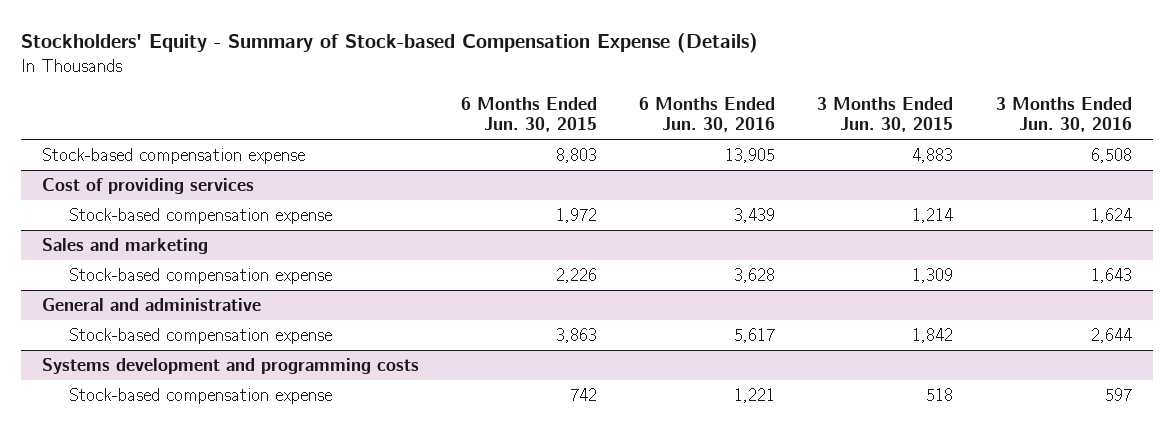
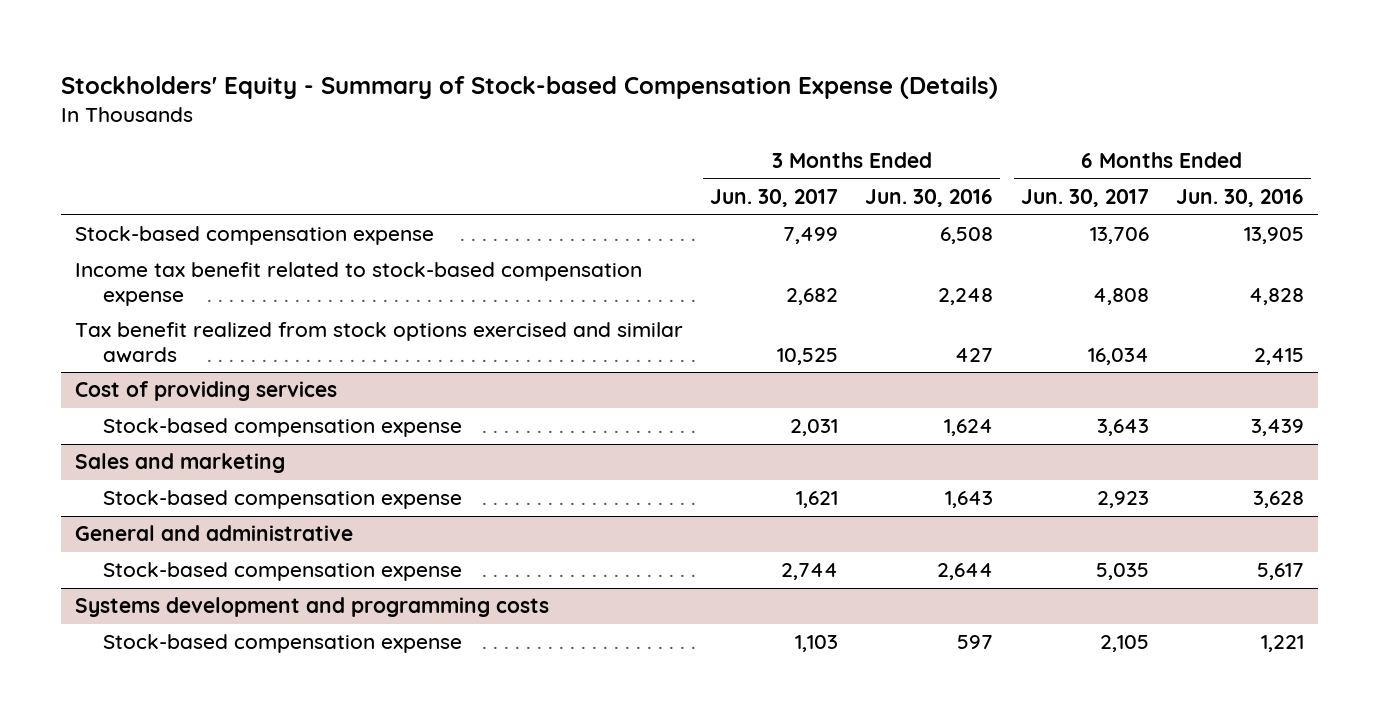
[461,97,598,133] 6 Months Ended Jun. 30, 2015 -> none
[817,97,954,133] 3 Months Ended Jun. 30, 2015 -> none
none -> [709,189,838,208] Jun. 30, 2017
none -> [1020,189,1149,208] Jun. 30, 2017
none -> [74,262,642,306] Income tax benefit related to stock-based compensation expense
none -> [74,322,683,363] Tax benefit realized from stock options exercised and similar awards

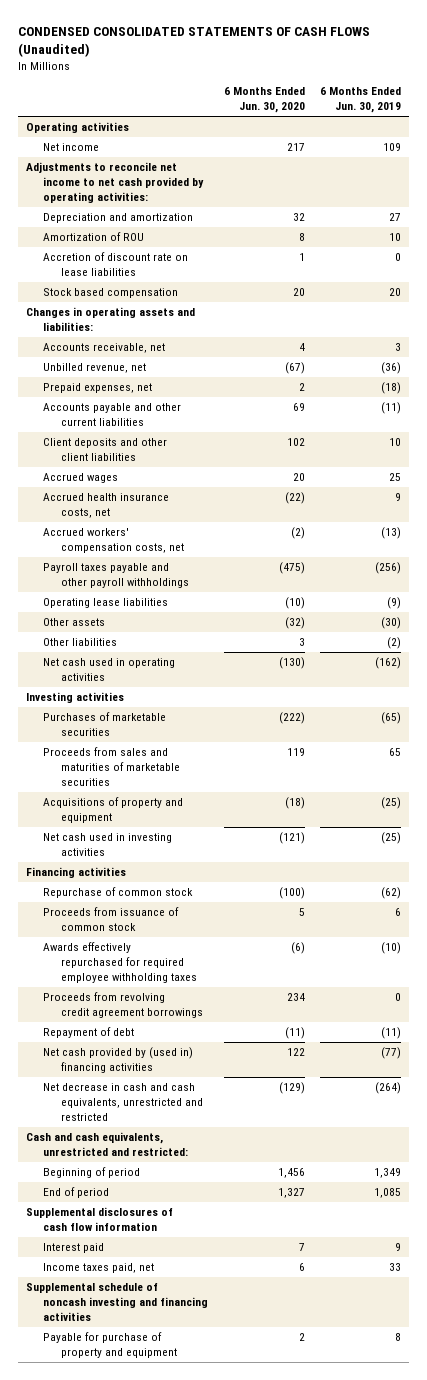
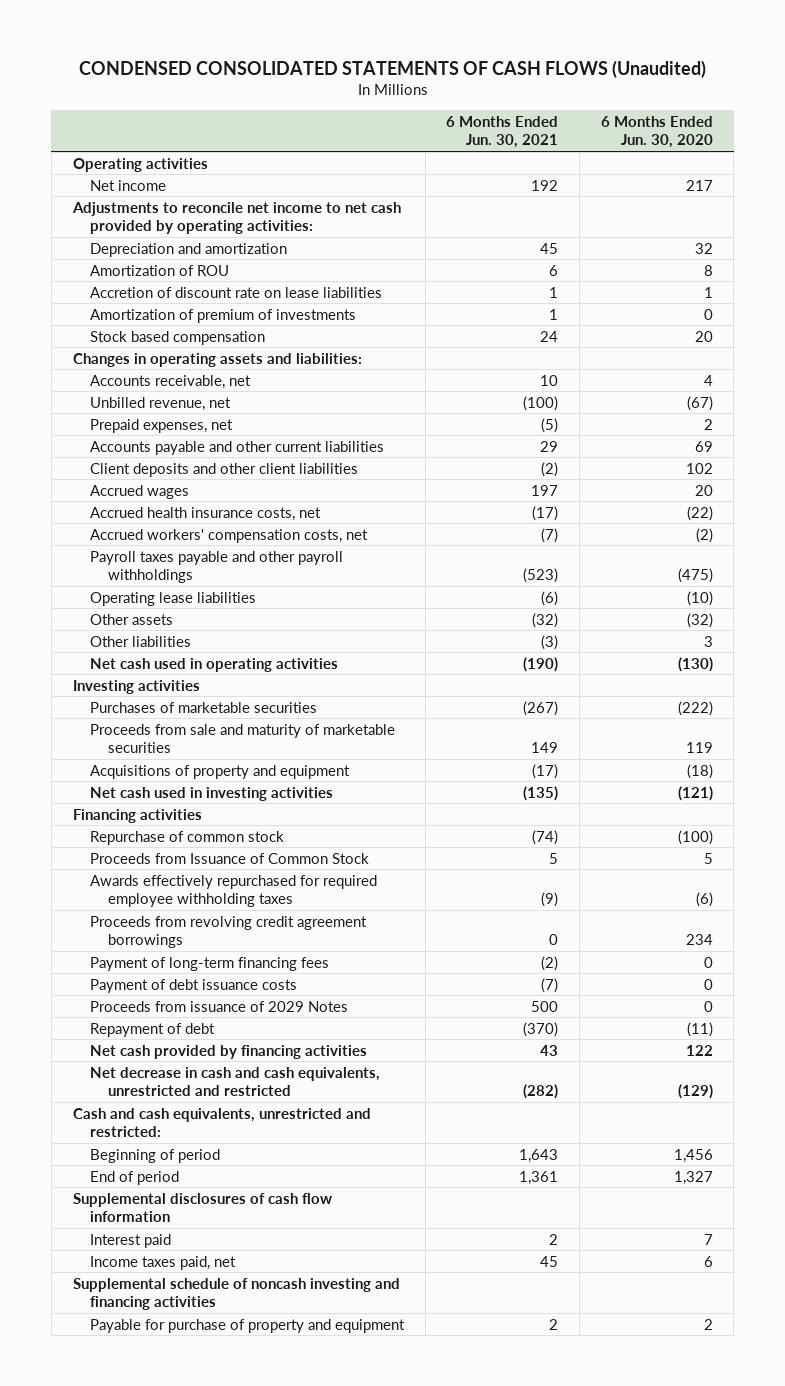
[320,87,402,114] 6 Months Ended Jun. 30, 2019 -> none
none -> [446,115,559,149] 6 Months Ended Jun. 30, 2021
none -> [90,308,357,323] Amortization of premium of investments
[43,747,180,786] Proceeds from sales and maturities of marketable securities -> [90,723,396,754] Proceeds from sale and maturity of marketable securities
[43,907,180,932] Proceeds from issuance of common stock -> [90,852,370,864] Proceeds from Issuance of Common Stock
none -> [90,956,330,971] Payment of long-term financing fees
none -> [90,978,298,993] Payment of debt issuance costs
none -> [90,1000,349,1012] Proceeds from issuance of 2029 Notes
[43,1047,194,1074] Net cash provided by (used in) financing activities -> [90,1044,368,1059] Net cash provided by financing activities

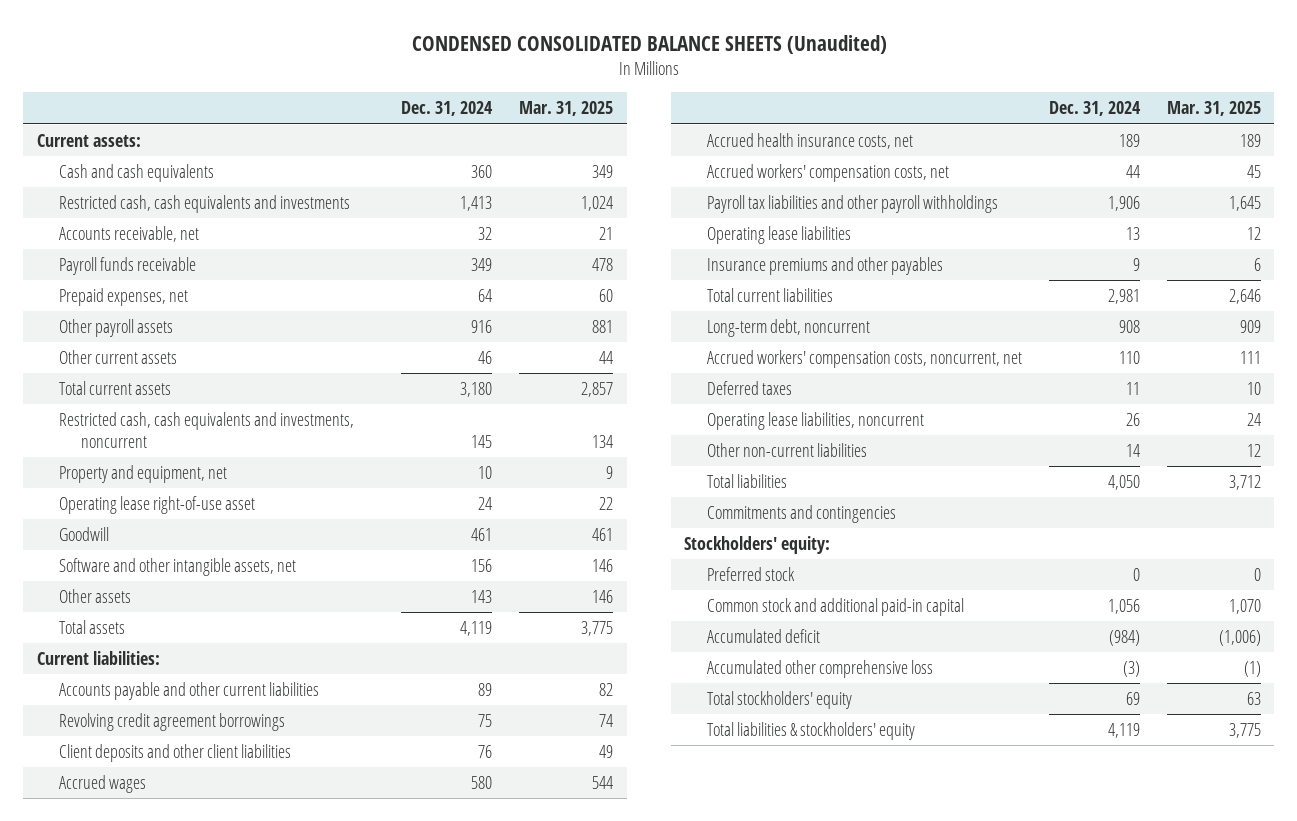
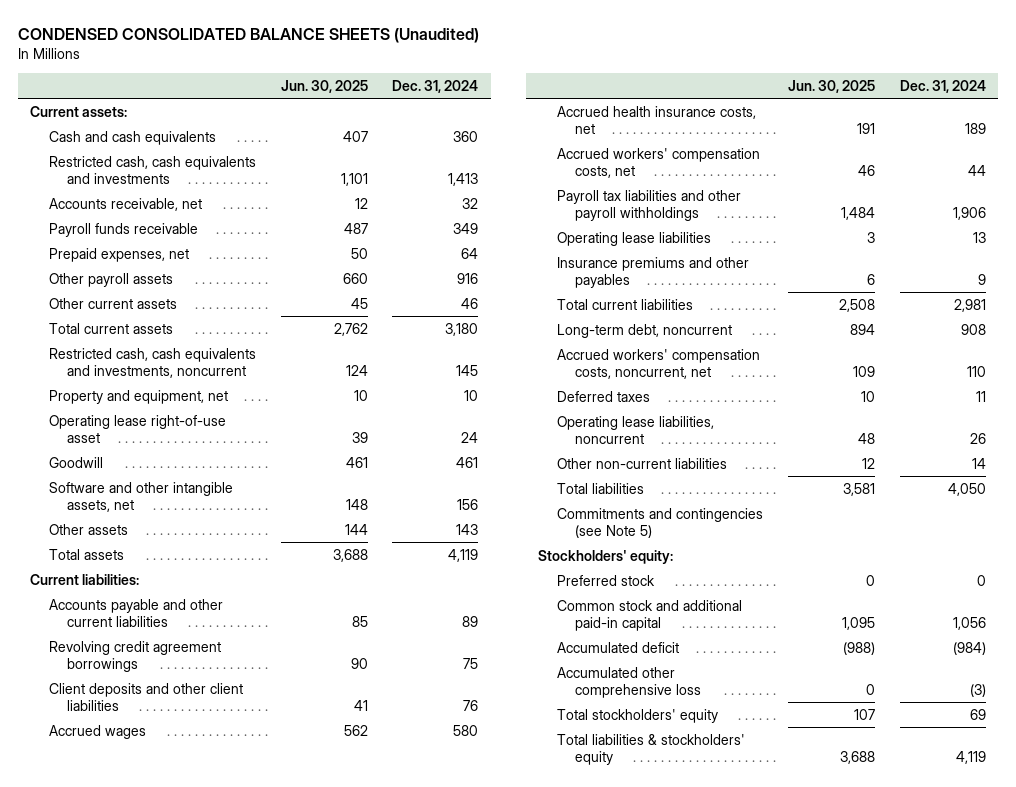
[519,101,614,117] Mar. 31, 2025 -> none
none -> [280,79,368,93] Jun. 30, 2025
[706,504,896,523] Commitments and contingencies -> [556,507,763,538] Commitments and contingencies (see Note 5)

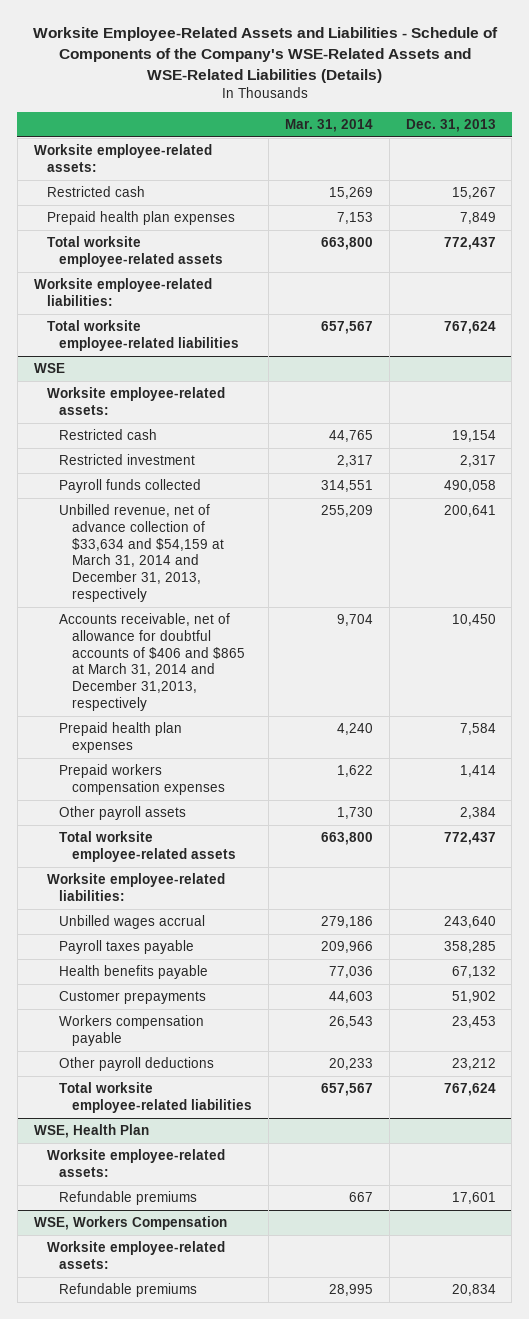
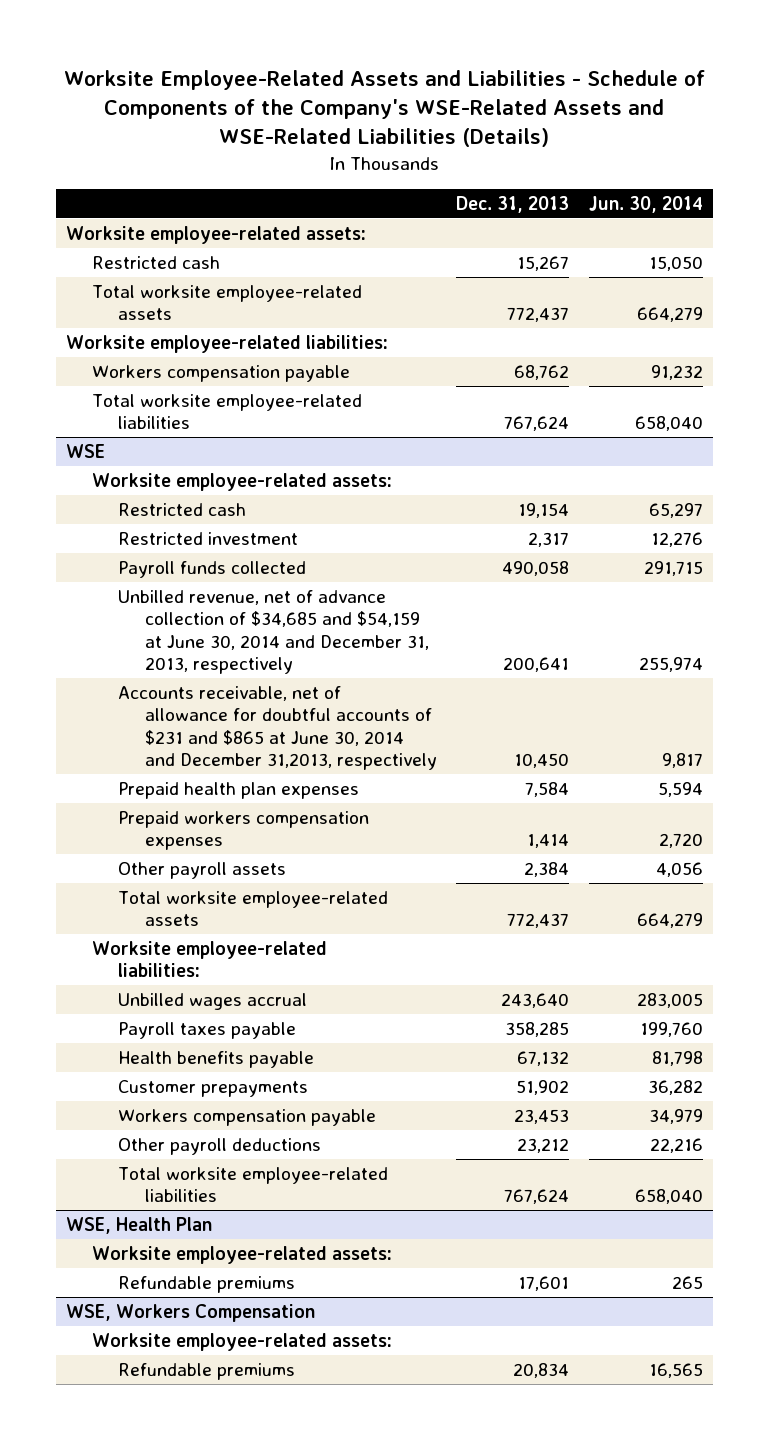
[284,118,373,132] Mar. 31, 2014 -> none
none -> [588,195,703,213] Jun. 30, 2014
[46,211,235,226] Prepaid health plan expenses -> none
none -> [92,364,351,382] Workers compensation payable
[59,504,225,602] Unbilled revenue, net of advance collection of $33,634 and $54,159 at March 31, 2014 and December 31, 2013, respectively -> [118,589,429,674] Unbilled revenue, net of advance collection of $34,685 and $54,159 at June 30, 2014 and December 31, 2013, respectively
[59,613,246,711] Accounts receivable, net of allowance for doubtful accounts of $406 and $865 at March 31, 2014 and December 31,2013, respectively -> [118,685,437,770] Accounts receivable, net of allowance for doubtful accounts of $231 and $865 at June 30, 2014 and December 31,2013, respectively

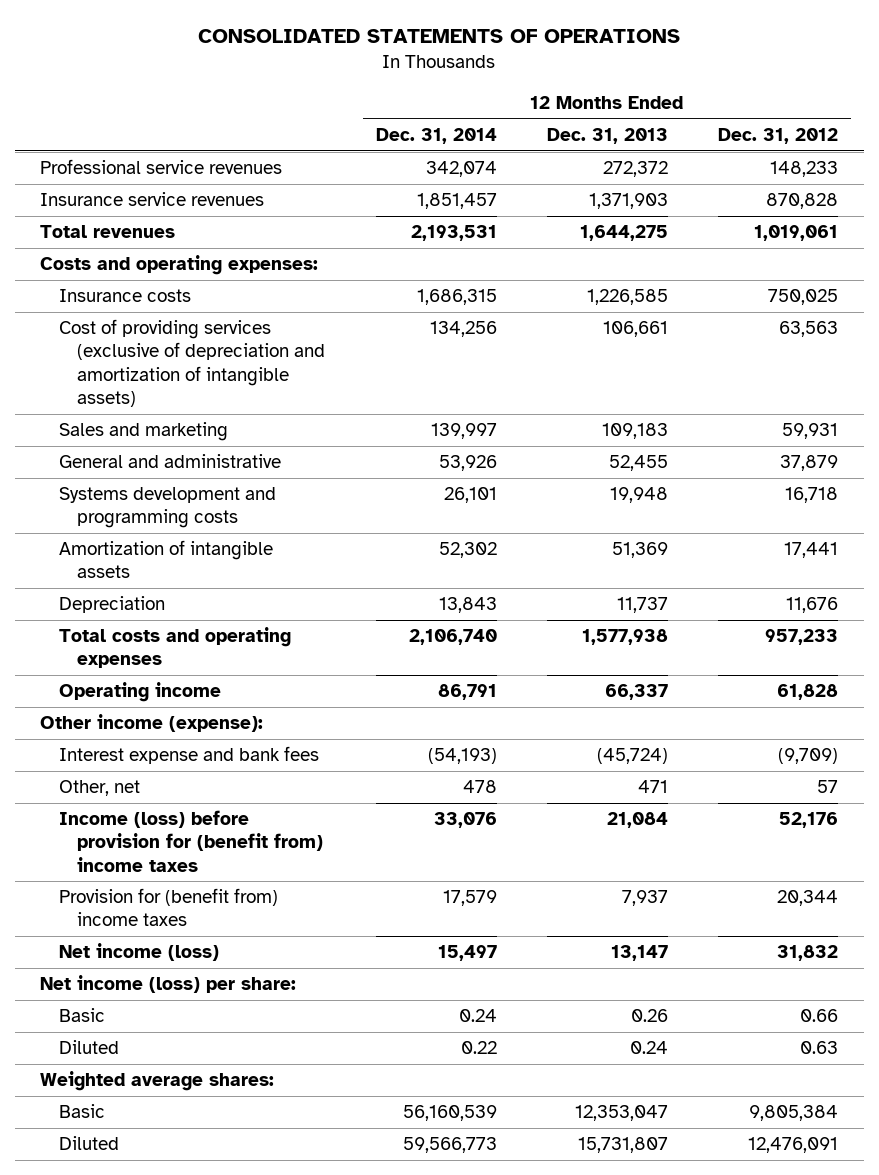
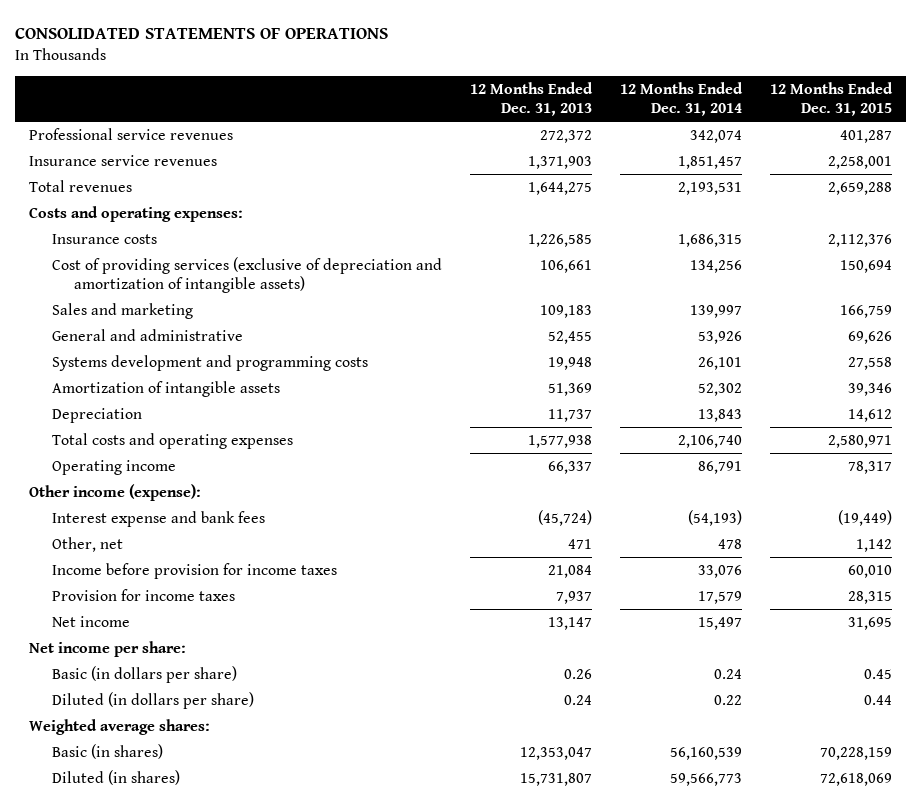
[718,127,839,144] Dec. 31, 2012 -> none
none -> [770,81,894,116] 12 Months Ended Dec. 31, 2015
[58,810,324,872] Income (loss) before provision for (benefit from) income taxes -> [51,562,337,579] Income before provision for income taxes
[58,888,278,927] Provision for (benefit from) income taxes -> [51,588,235,601] Provision for income taxes
[58,943,219,962] Net income (loss) -> [51,615,130,627] Net income
[40,975,297,994] Net income (loss) per share: -> [28,640,186,657] Net income per share:
[58,1008,105,1023] Basic -> [51,665,237,683] Basic (in dollars per share)
[58,1040,119,1055] Diluted -> [51,691,254,709] Diluted (in dollars per share)
[58,1104,105,1119] Basic -> [51,743,163,759] Basic (in shares)
[58,1136,119,1151] Diluted -> [51,769,180,785] Diluted (in shares)

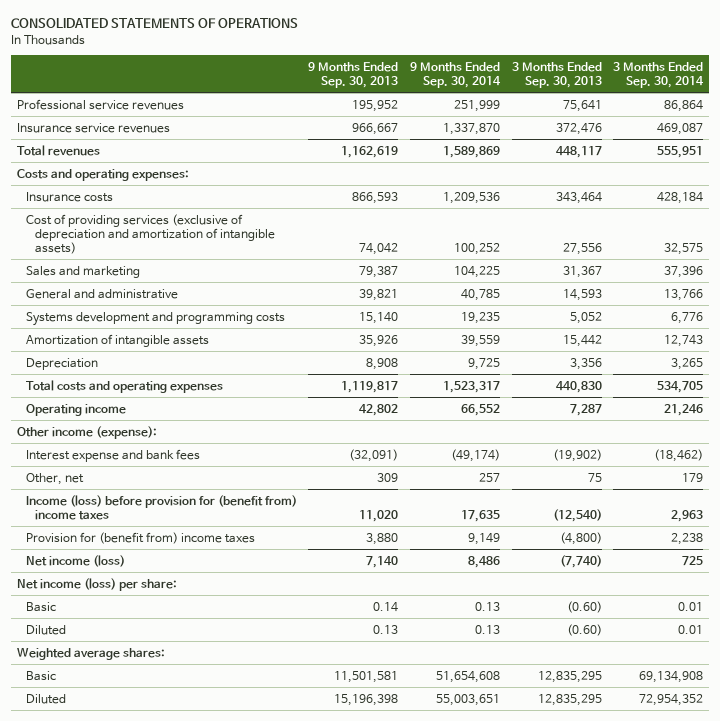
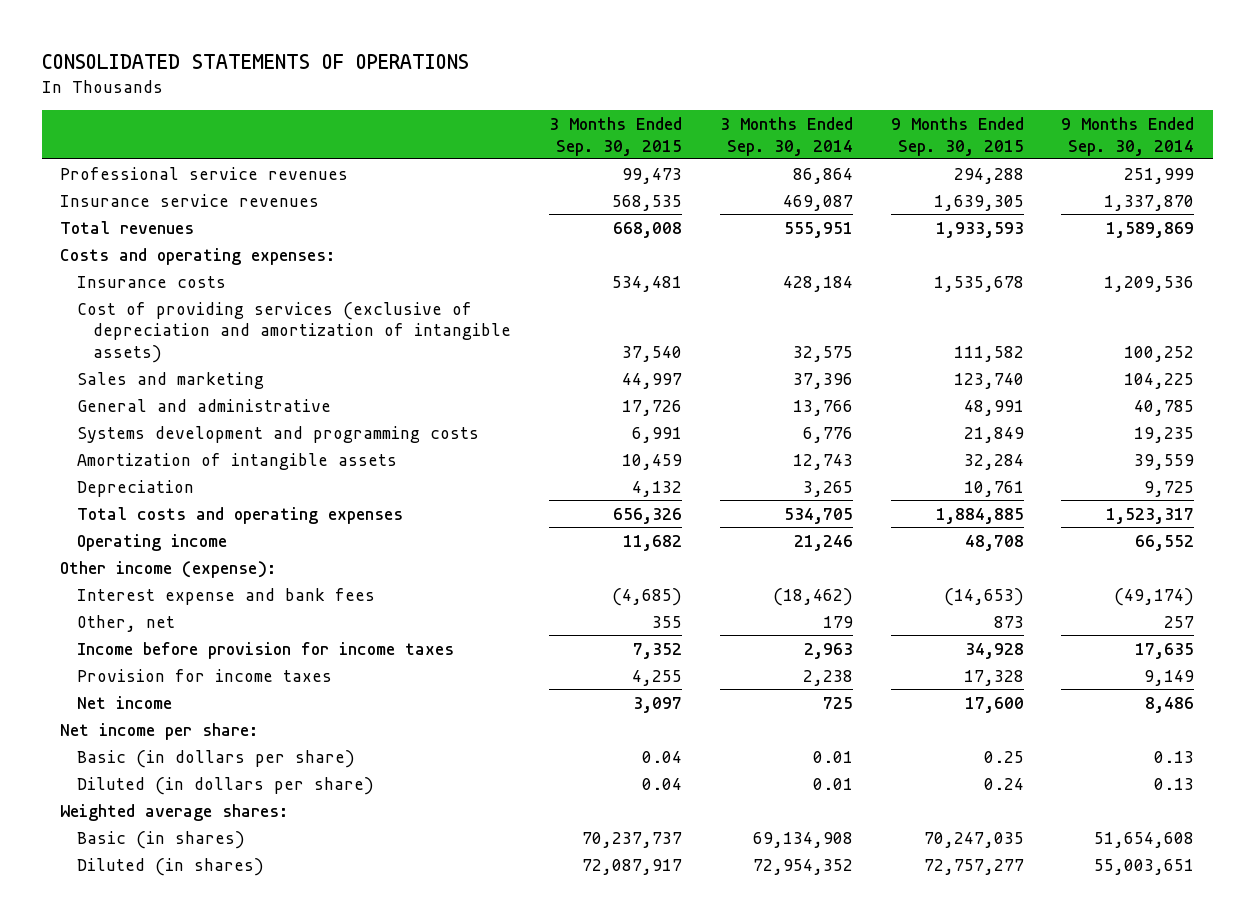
[308,61,399,88] 9 Months Ended Sep. 30, 2013 -> none
[511,61,602,88] 3 Months Ended Sep. 30, 2013 -> none
none -> [549,116,683,156] 3 Months Ended Sep. 30, 2015
none -> [890,116,1024,156] 9 Months Ended Sep. 30, 2015
[25,494,297,520] Income (loss) before provision for (benefit from) income taxes -> [76,641,454,659] Income before provision for income taxes
[25,531,255,544] Provision for (benefit from) income taxes -> [76,668,332,682] Provision for income taxes
[25,554,125,567] Net income (loss) -> [76,695,172,709] Net income
[16,577,177,591] Net income (loss) per share: -> [60,722,259,740] Net income per share:
[25,601,56,612] Basic -> [76,749,355,768] Basic (in dollars per share)
[25,624,66,635] Diluted -> [76,776,374,795] Diluted (in dollars per share)
[25,670,56,681] Basic -> [76,830,245,849] Basic (in shares)
[25,693,66,704] Diluted -> [76,857,264,876] Diluted (in shares)

